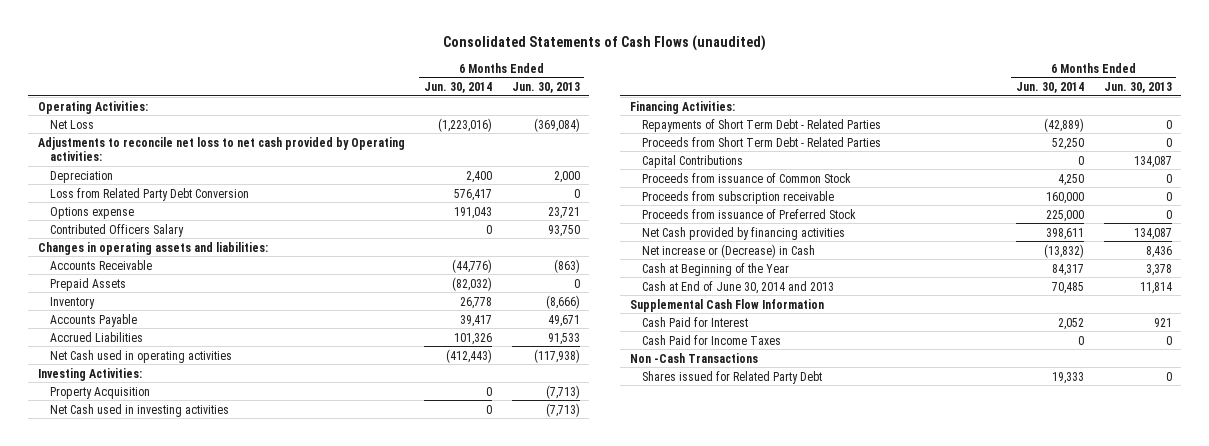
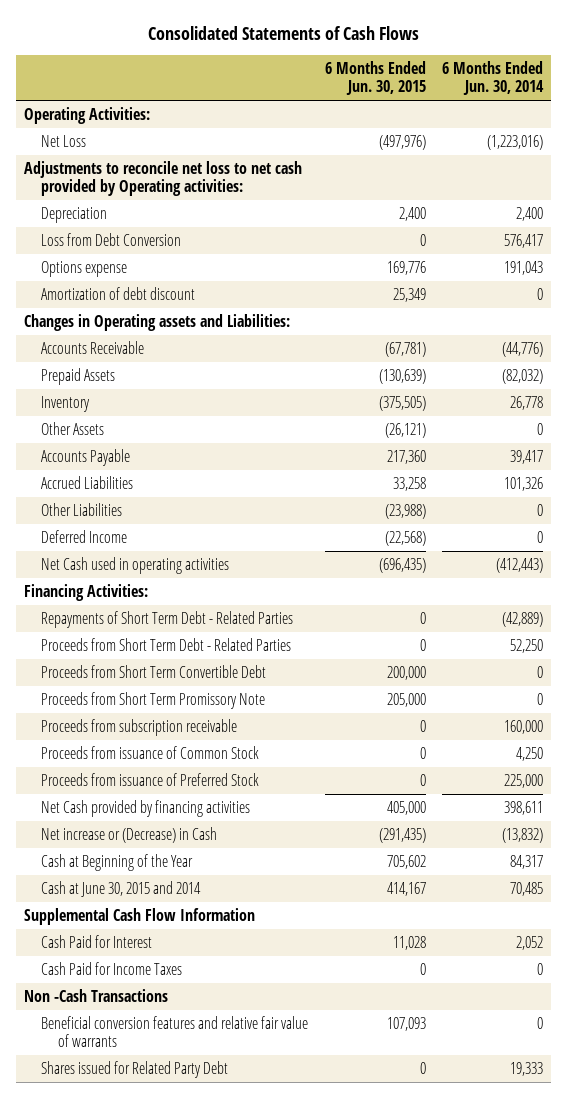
[442,34,766,51] Consolidated Statements of Cash Flows (unaudited) -> [147,25,419,40] Consolidated Statements of Cash Flows
[511,81,580,93] Jun. 30, 2013 -> none
none -> [324,61,426,96] 6 Months Ended Jun. 30, 2015
[50,187,250,201] Loss from Related Party Debt Conversion -> [41,233,182,247] Loss from Debt Conversion
[50,223,185,237] Contributed Officers Salary -> none
none -> [41,287,196,301] Amortization of debt discount
[37,241,268,255] Changes in operating assets and liabilities: -> [24,314,291,332] Changes in Operating assets and Liabilities:
none -> [41,422,105,436] Other Assets
none -> [41,503,123,517] Other Liabilities
none -> [41,530,128,544] Deferred Income
[37,367,142,381] Investing Activities: -> none
[50,386,151,399] Property Acquisition -> none
[50,403,230,417] Net Cash used in investing activities -> none
[642,154,744,168] Capital Contributions -> none
none -> [41,665,267,679] Proceeds from Short Term Convertible Debt
none -> [41,692,266,710] Proceeds from Short Term Promissory Note
[642,172,852,183] Proceeds from issuance of Common Stock -> [41,746,260,760] Proceeds from issuance of Common Stock
[642,280,835,294] Cash at End of June 30, 2014 and 2013 -> [41,881,202,898] Cash at June 30, 2015 and 2014
none -> [41,1016,309,1048] Beneficial conversion features and relative fair value of warrants

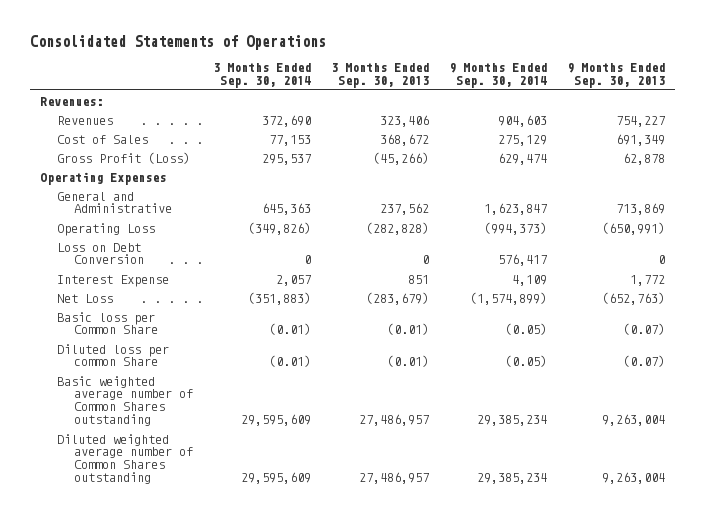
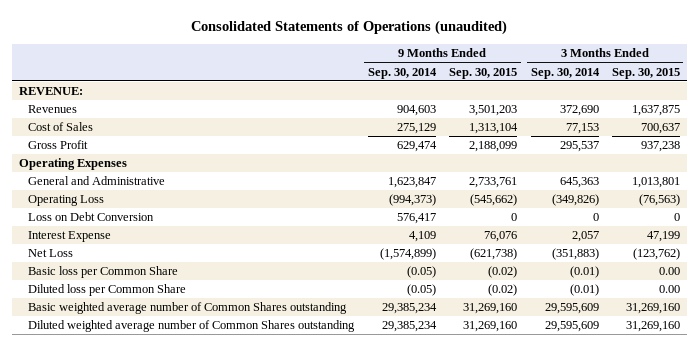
[30,34,327,50] Consolidated Statements of Operations -> [191,20,508,36] Consolidated Statements of Operations (unaudited)
[330,63,429,88] 3 Months Ended Sep. 30, 2013 -> none
[566,63,665,88] 9 Months Ended Sep. 30, 2013 -> none
none -> [449,67,518,79] Sep. 30, 2015
none -> [612,67,681,79] Sep. 30, 2015
[40,96,104,106] Revenues: -> [18,87,83,96] REVENUE:
[56,151,190,164] Gross Profit (Loss) -> [28,140,89,150] Gross Profit
[56,343,169,367] Diluted loss per common Share -> [28,284,187,297] Diluted loss per Common Share

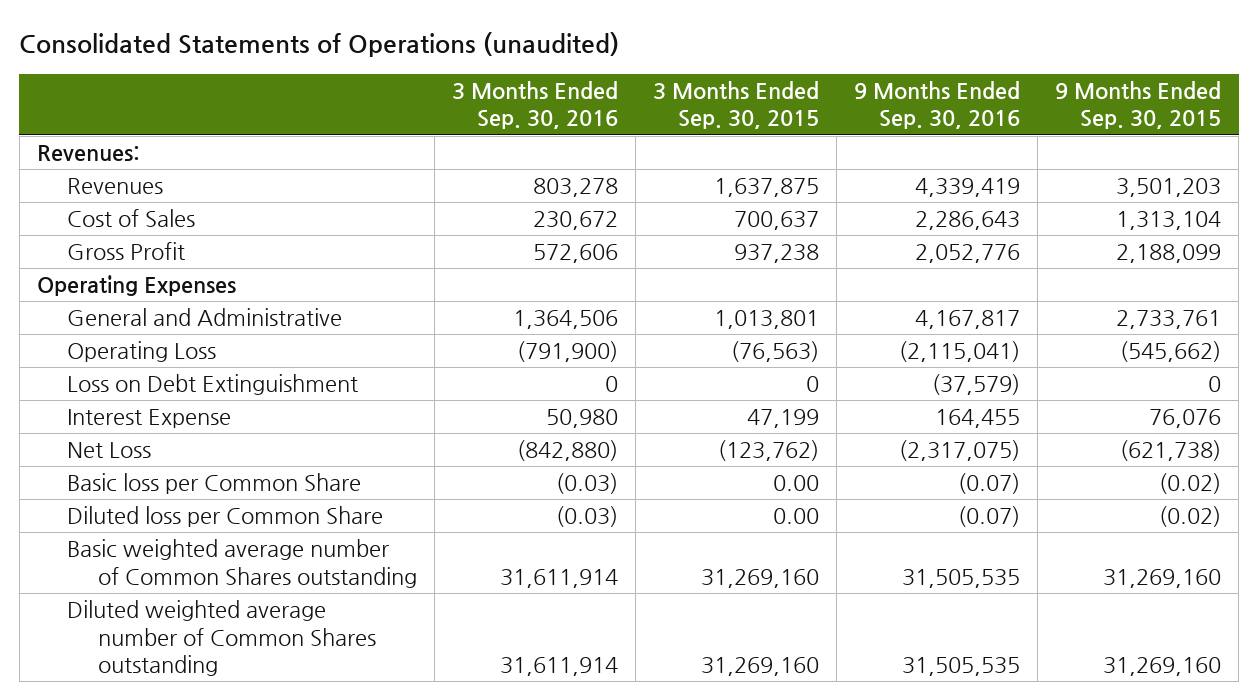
[367,67,437,79] Sep. 30, 2014 -> none
[530,67,600,79] Sep. 30, 2014 -> none
none -> [452,80,619,130] 3 Months Ended Sep. 30, 2016
none -> [854,80,1021,130] 9 Months Ended Sep. 30, 2016
[18,87,83,96] REVENUE: -> [36,145,140,162] Revenues:
[28,212,155,222] Loss on Debt Conversion -> [67,374,359,396] Loss on Debt Extinguishment

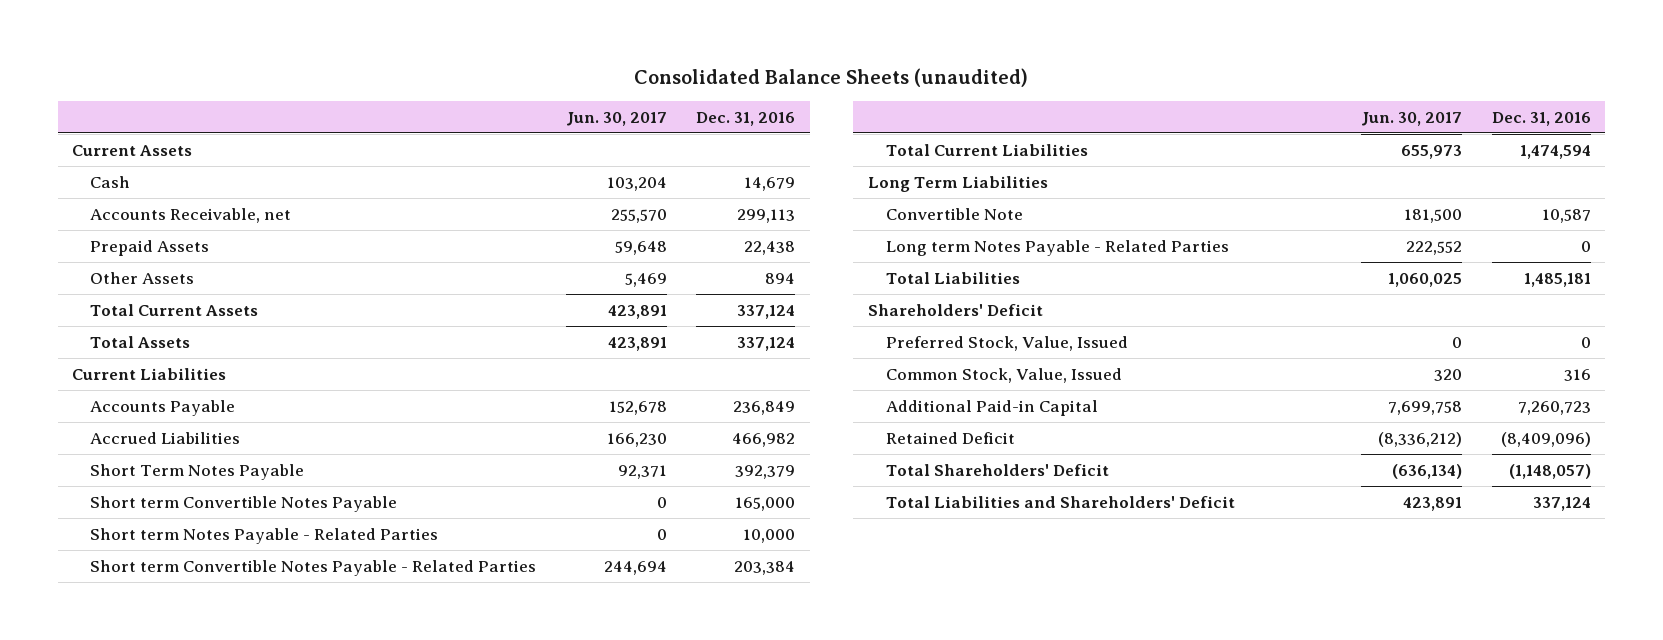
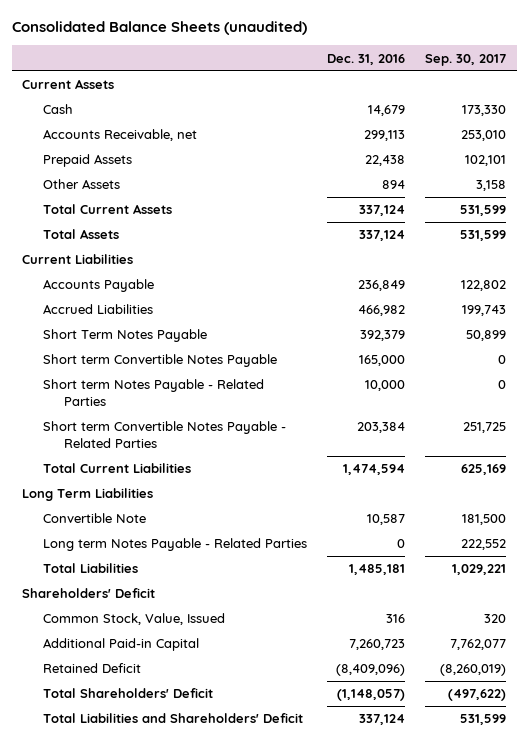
[565,112,667,127] Jun. 30, 2017 -> none
none -> [425,53,507,66] Sep. 30, 2017
[885,335,1128,351] Preferred Stock, Value, Issued -> none

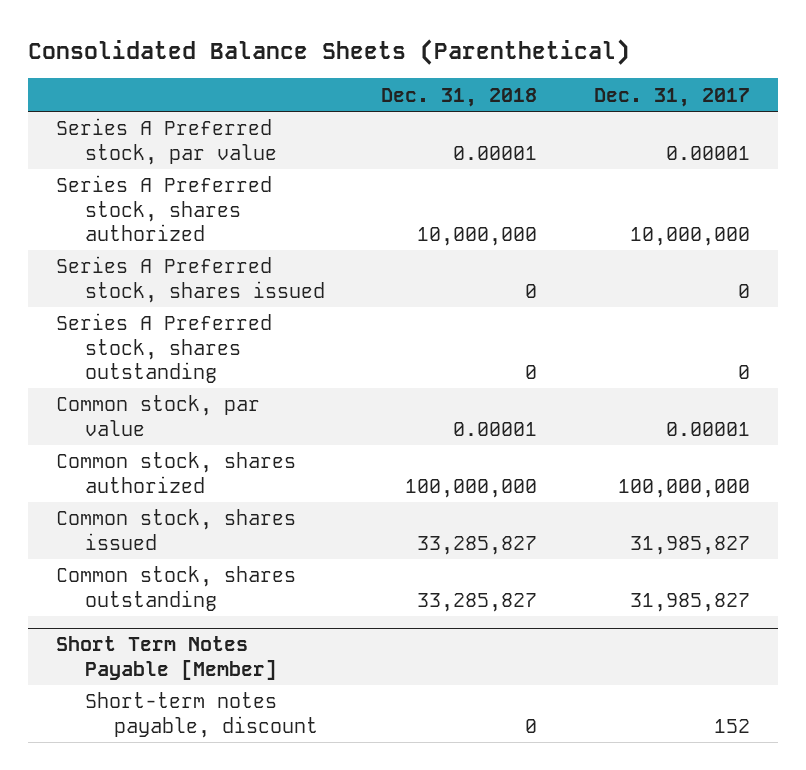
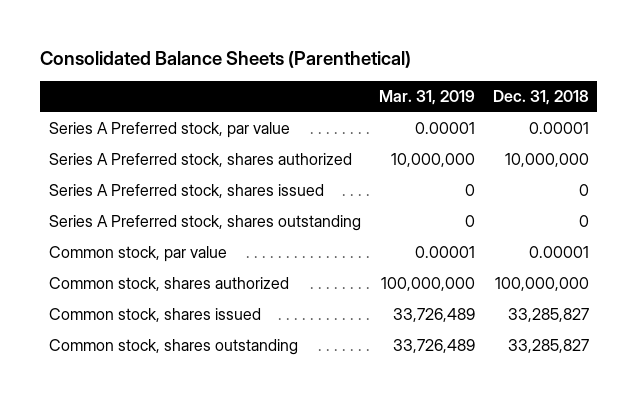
[593,87,750,107] Dec. 31, 2017 -> none
none -> [378,90,475,106] Mar. 31, 2019
[56,636,277,680] Short Term Notes Payable [Member] -> none
[84,692,318,738] Short-term notes payable, discount -> none

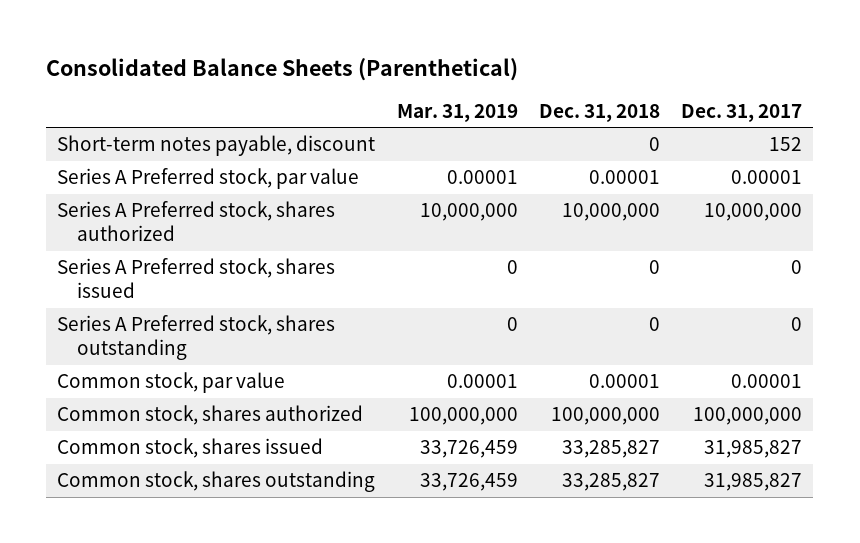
none -> [681,103,803,122] Dec. 31, 2017
none -> [57,135,376,157] Short-term notes payable, discount
[392,308,475,323] 33,726,489 -> [419,440,518,459] 33,726,459
[392,339,475,354] 33,726,489 -> [419,473,518,492] 33,726,459

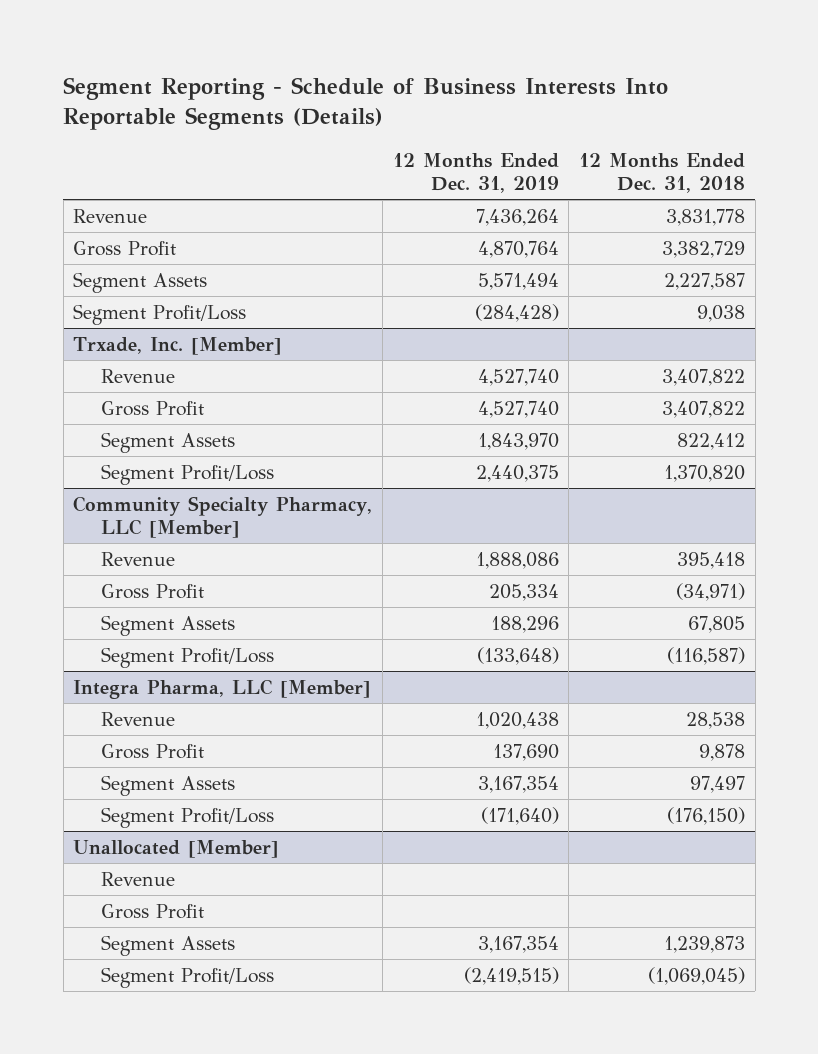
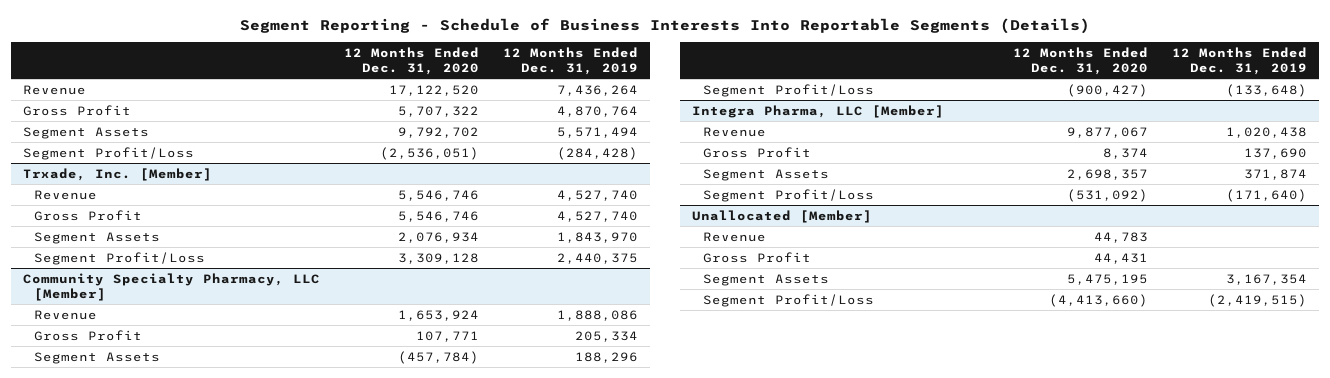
[578,152,745,194] 12 Months Ended Dec. 31, 2018 -> none
none -> [343,46,479,75] 12 Months Ended Dec. 31, 2020
[477,775,559,793] 3,167,354 -> [1244,169,1308,181] 371,874

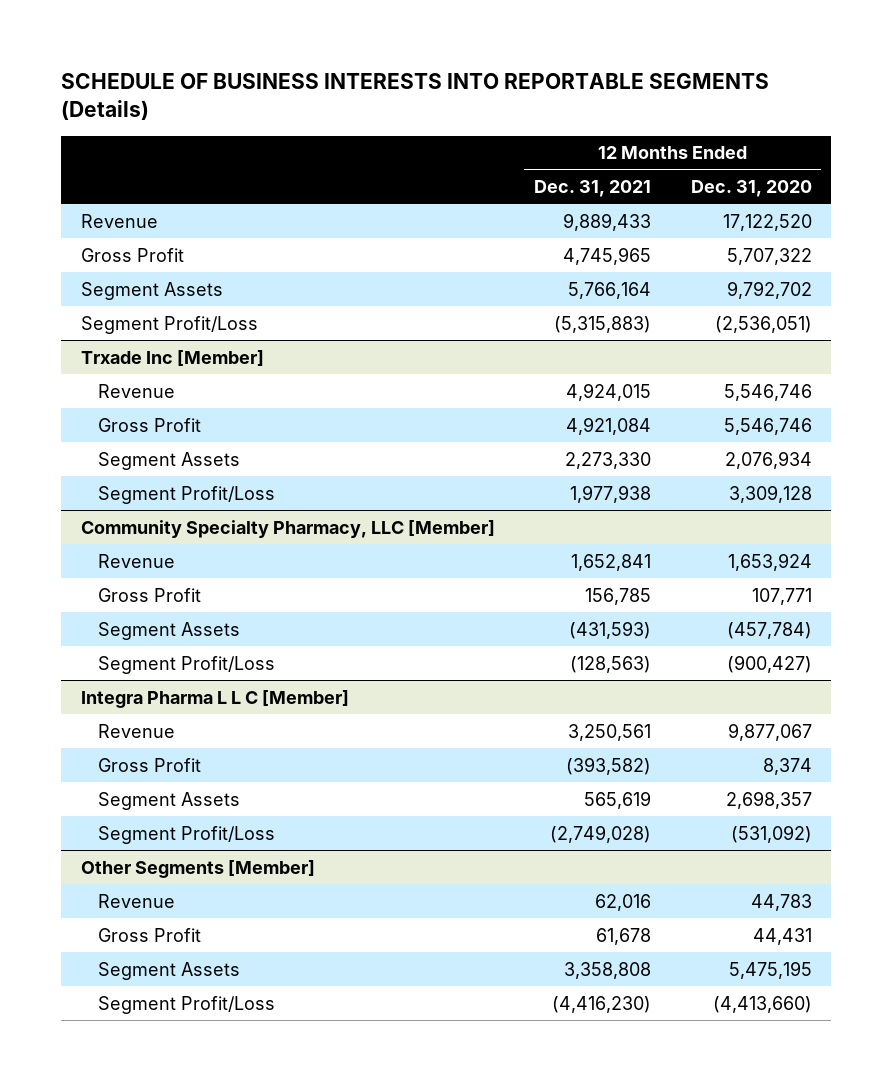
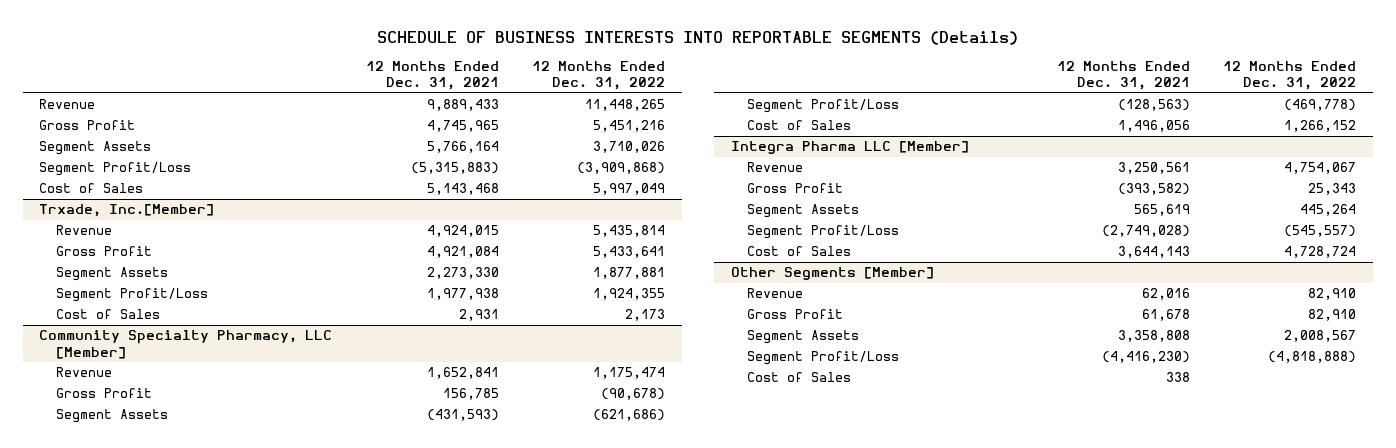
[690,180,812,198] Dec. 31, 2020 -> none
none -> [531,60,665,91] 12 Months Ended Dec. 31, 2022
none -> [39,183,144,194] Cost of Sales
[80,349,264,367] Trxade Inc [Member] -> [39,204,215,218] Trxade, Inc.[Member]
none -> [55,309,160,320] Cost of Sales
none -> [747,120,852,131] Cost of Sales
[80,689,349,708] Integra Pharma L L C [Member] -> [730,141,969,155] Integra Pharma LLC [Member]
none -> [747,246,852,257] Cost of Sales
none -> [747,372,852,383] Cost of Sales

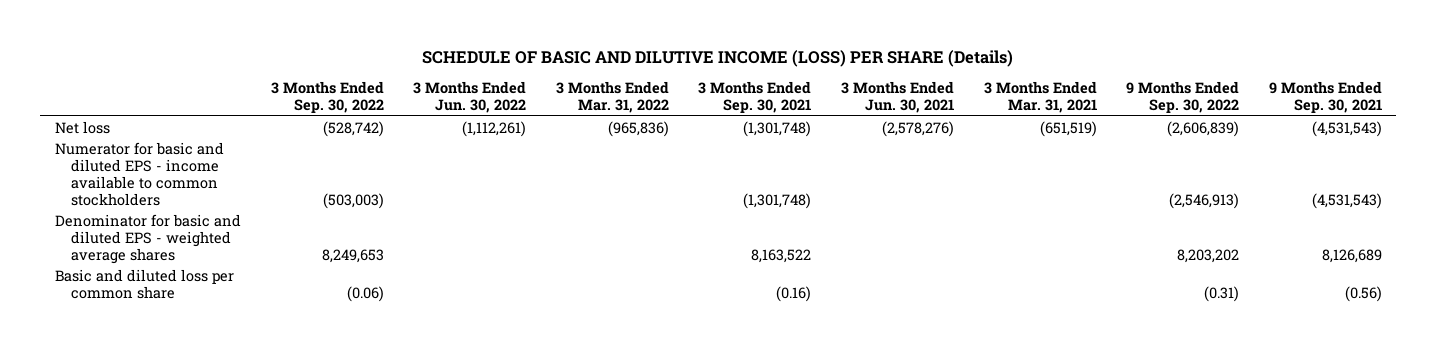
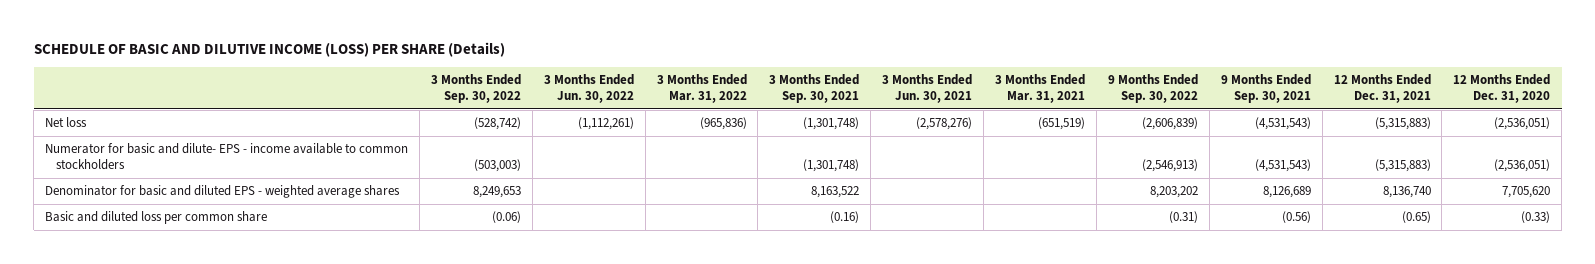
none -> [1333,74,1431,103] 12 Months Ended Dec. 31, 2021
none -> [1453,74,1551,103] 12 Months Ended Dec. 31, 2020
[55,141,225,207] Numerator for basic and diluted EPS - income available to common stockholders -> [45,143,409,171] Numerator for basic and dilute- EPS - income available to common stockholders

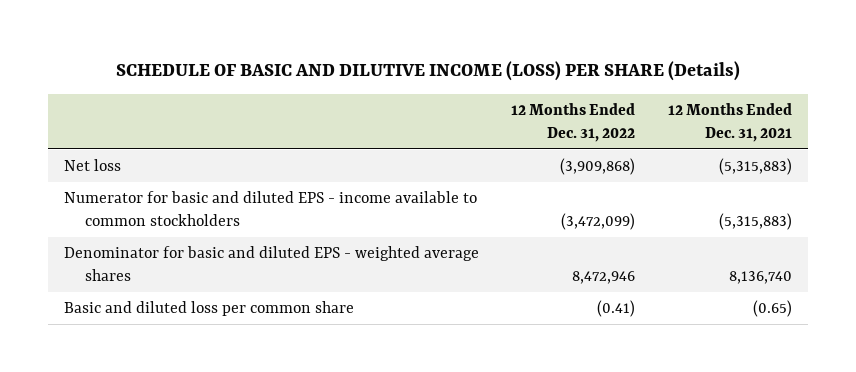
[430,74,521,103] 3 Months Ended Sep. 30, 2022 -> none
[543,74,634,103] 3 Months Ended Jun. 30, 2022 -> none
[656,74,747,103] 3 Months Ended Mar. 31, 2022 -> none
[769,74,860,103] 3 Months Ended Sep. 30, 2021 -> none
[882,74,973,103] 3 Months Ended Jun. 30, 2021 -> none
[995,74,1086,103] 3 Months Ended Mar. 31, 2021 -> none
[1107,74,1198,103] 9 Months Ended Sep. 30, 2022 -> none
[1220,74,1311,103] 9 Months Ended Sep. 30, 2021 -> none
[1453,74,1551,103] 12 Months Ended Dec. 31, 2020 -> none
none -> [511,102,636,142] 12 Months Ended Dec. 31, 2022
[45,143,409,171] Numerator for basic and dilute- EPS - income available to common stockholders -> [63,191,477,227] Numerator for basic and diluted EPS - income available to common stockholders

